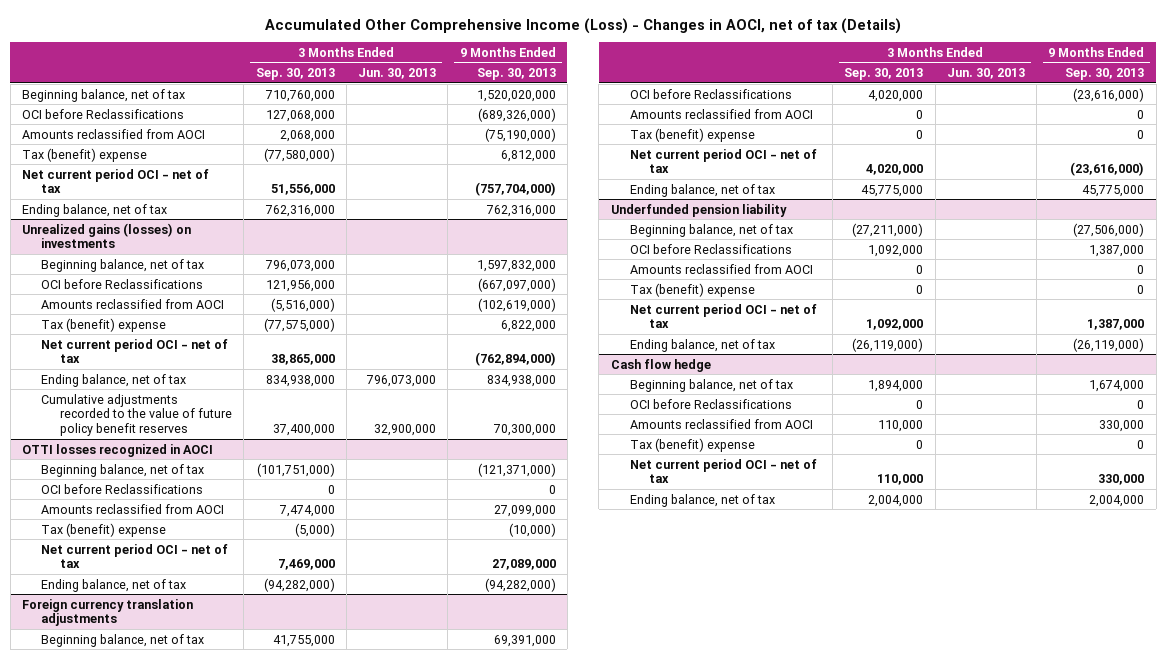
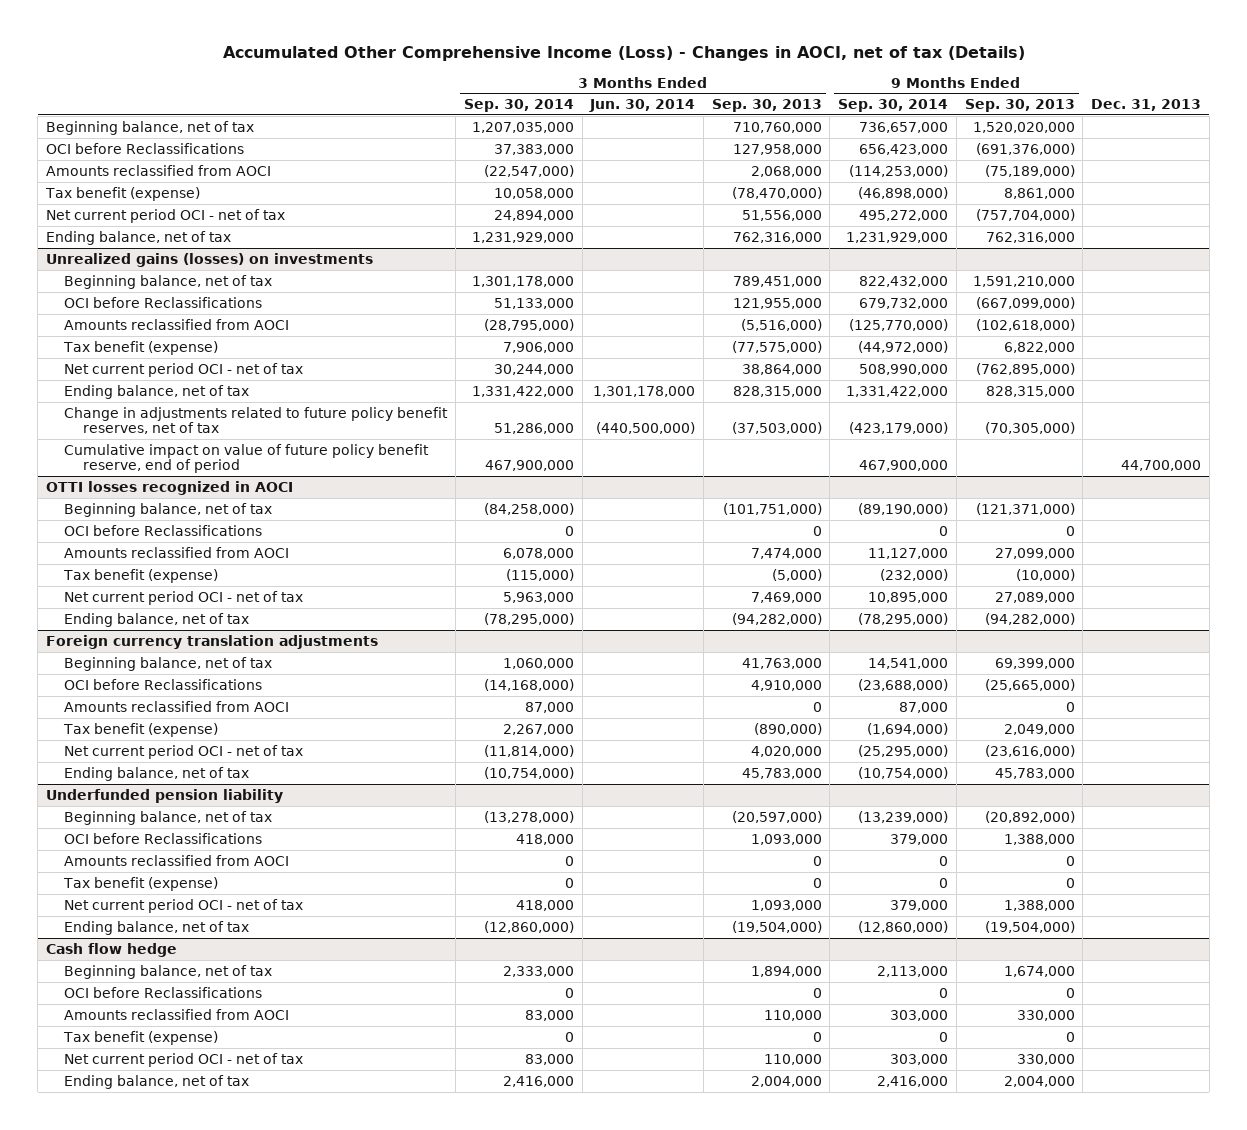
[358,68,437,80] Jun. 30, 2013 -> none
none -> [463,99,574,113] Sep. 30, 2014
none -> [589,99,696,113] Jun. 30, 2014
none -> [838,99,949,113] Sep. 30, 2014
none -> [1091,99,1202,112] Dec. 31, 2013
[265,109,335,122] 127,068,000 -> [732,143,822,155] 127,958,000
[477,107,556,122] (689,326,000) -> [975,142,1075,155] (691,376,000)
[484,127,556,142] (75,190,000) -> [984,164,1075,177] (75,189,000)
[21,147,147,162] Tax (benefit) expense -> [44,186,200,201] Tax benefit (expense)
[263,147,335,162] (77,580,000) -> [731,186,822,199] (78,470,000)
[500,149,556,162] 6,812,000 -> [1003,187,1075,199] 8,861,000
[264,259,335,272] 796,073,000 -> [732,275,822,287] 789,451,000
[476,259,556,272] 1,597,832,000 -> [972,275,1075,287] 1,591,210,000
[265,279,335,292] 121,956,000 -> [732,297,822,309] 121,955,000
[477,277,556,292] (667,097,000) -> [975,296,1075,309] (667,099,000)
[477,297,556,312] (102,619,000) -> [975,318,1075,331] (102,618,000)
[41,317,167,332] Tax (benefit) expense -> [63,340,219,355] Tax benefit (expense)
[270,354,335,366] 38,865,000 -> [741,363,822,375] 38,864,000
[474,352,556,367] (762,894,000) -> [975,362,1075,375] (762,895,000)
[265,374,335,387] 834,938,000 -> [732,385,822,397] 828,315,000
[486,374,556,387] 834,938,000 -> [985,385,1075,397] 828,315,000
[41,393,233,437] Cumulative adjustments recorded to the value of future policy benefit reserves -> [64,406,449,435] Change in adjustments related to future policy benefit reserves, net of tax
[272,424,335,437] 37,400,000 -> [731,422,822,435] (37,503,000)
[492,424,556,437] 70,300,000 -> [984,422,1075,435] (70,305,000)
none -> [64,443,430,474] Cumulative impact on value of future policy benefit reserve, end of period
[41,522,167,537] Tax (benefit) expense -> [63,568,219,583] Tax benefit (expense)
[272,634,335,647] 41,755,000 -> [741,657,822,669] 41,763,000
[493,634,556,647] 69,391,000 -> [994,657,1075,669] 69,399,000
[868,89,924,102] 4,020,000 -> [750,679,822,691] 4,910,000
[1073,87,1145,102] (23,616,000) -> [984,678,1075,691] (25,665,000)
[629,127,755,142] Tax (benefit) expense -> [63,722,219,737] Tax benefit (expense)
[916,129,924,139] 0 -> [753,722,822,735] (890,000)
[1137,129,1145,139] 0 -> [1003,723,1075,735] 2,049,000
[861,184,924,197] 45,775,000 -> [741,767,822,779] 45,783,000
[1082,184,1145,197] 45,775,000 -> [994,767,1075,779] 45,783,000
[852,222,924,237] (27,211,000) -> [731,810,822,823] (20,597,000)
[1073,222,1145,237] (27,506,000) -> [984,810,1075,823] (20,892,000)
[868,244,924,257] 1,092,000 -> [750,833,822,845] 1,093,000
[1089,244,1145,257] 1,387,000 -> [1003,833,1075,845] 1,388,000
[629,282,755,297] Tax (benefit) expense -> [63,876,219,891] Tax benefit (expense)
[866,319,924,331] 1,092,000 -> [750,899,822,911] 1,093,000
[1087,319,1145,331] 1,387,000 -> [1003,899,1075,911] 1,388,000
[852,337,924,352] (26,119,000) -> [731,920,822,933] (19,504,000)
[1073,337,1145,352] (26,119,000) -> [984,920,1075,933] (19,504,000)
[629,437,755,452] Tax (benefit) expense -> [63,1030,219,1045] Tax benefit (expense)

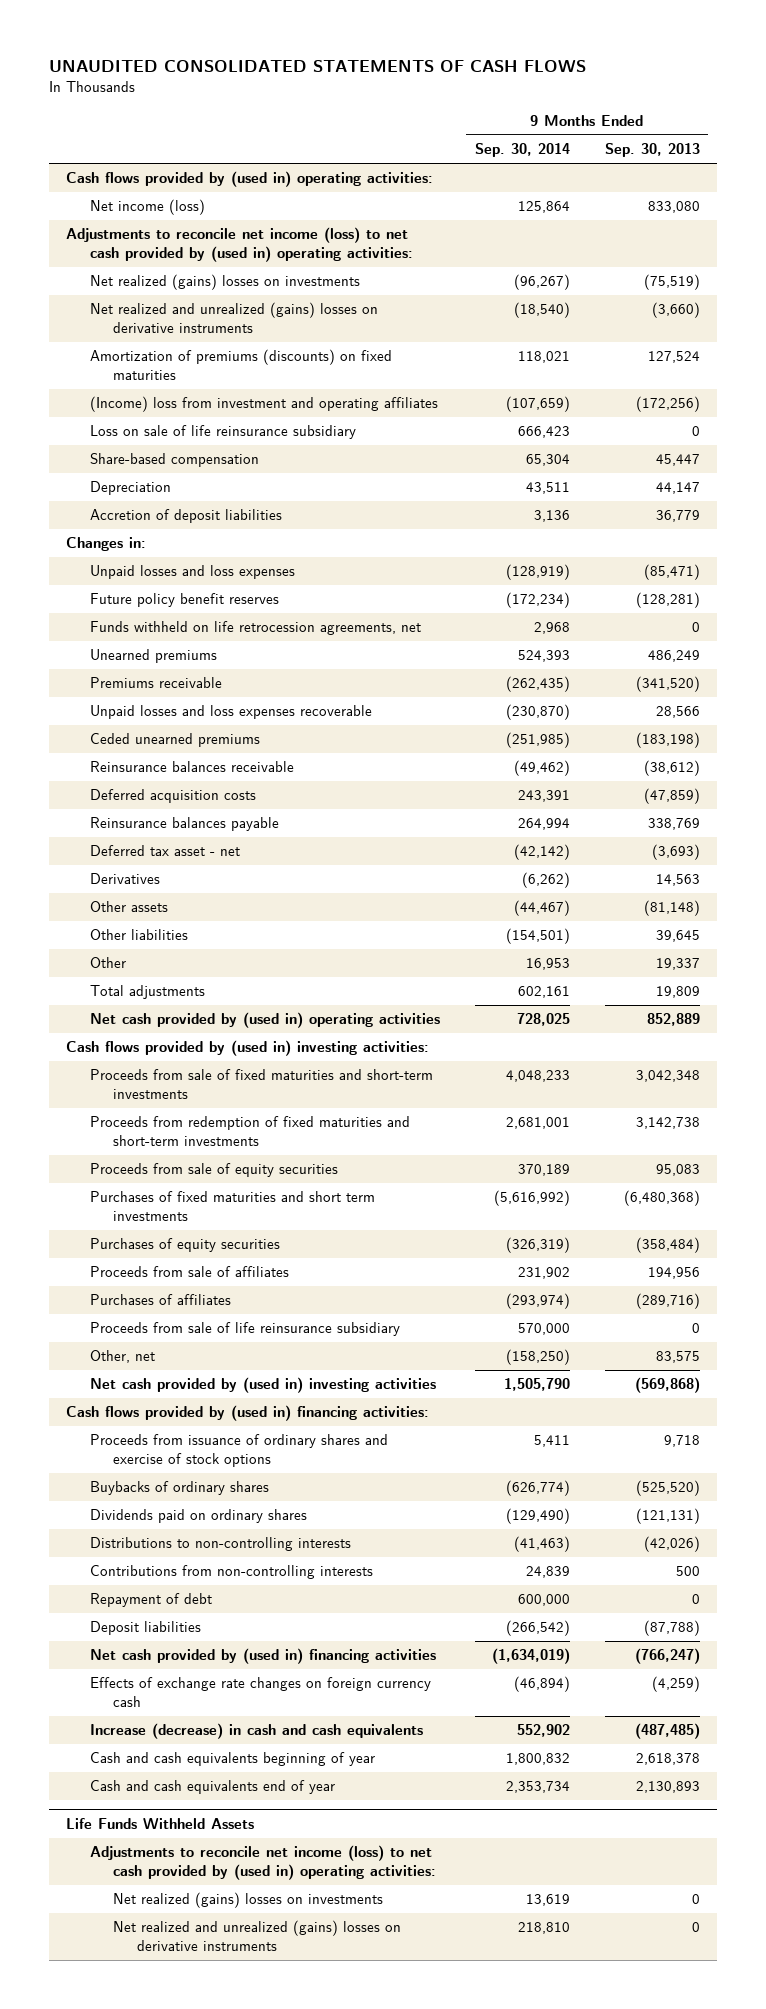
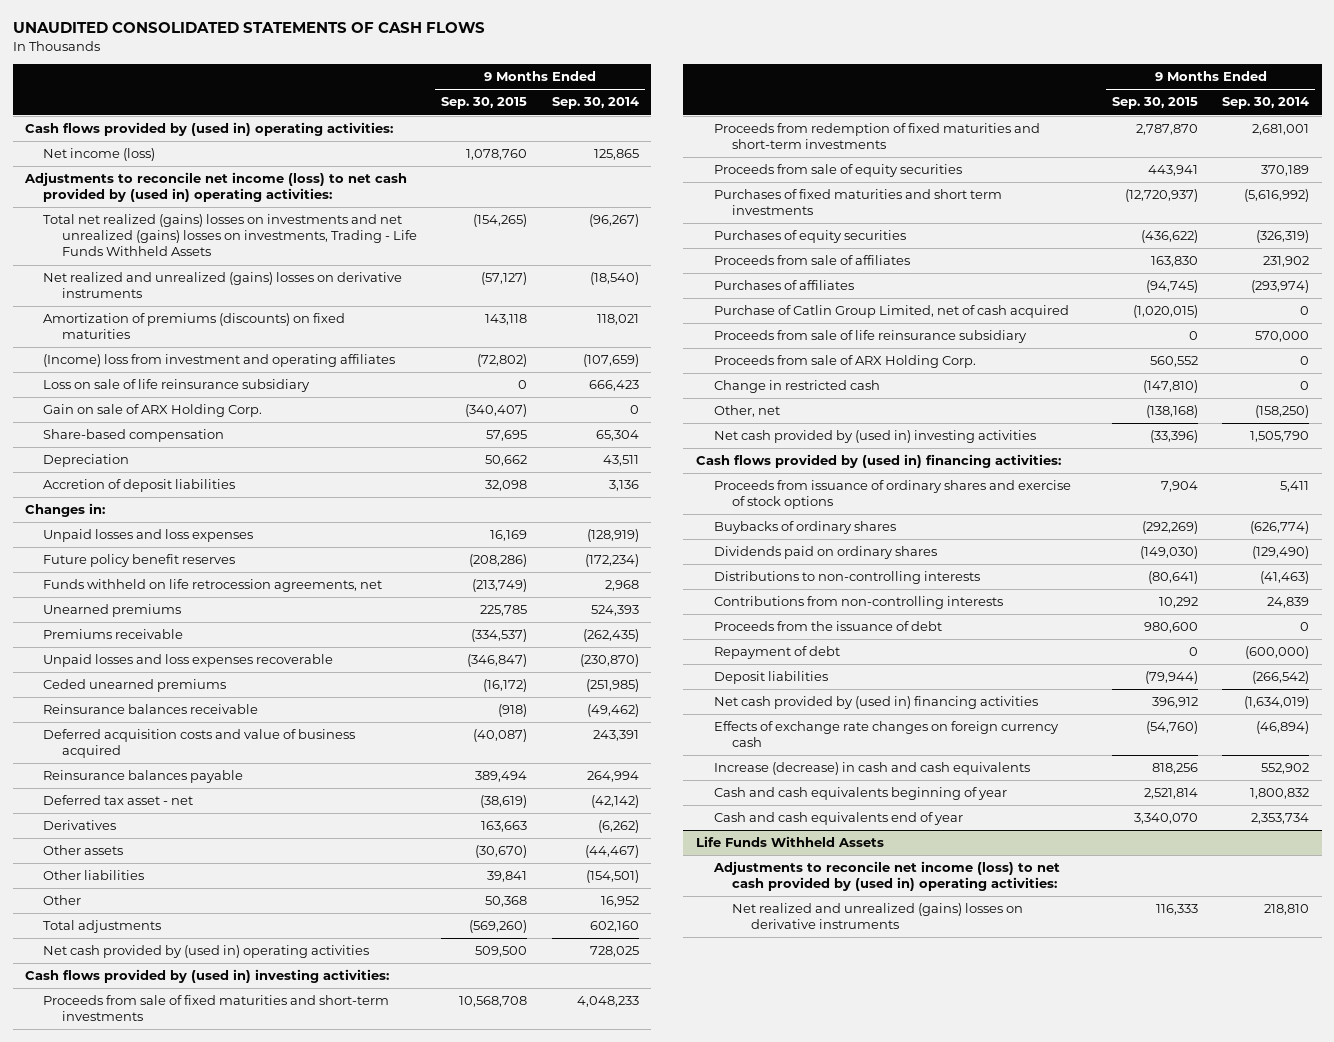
[604,143,700,158] Sep. 30, 2013 -> none
none -> [441,97,528,110] Sep. 30, 2015
[517,201,570,214] 125,864 -> [593,149,639,161] 125,865
[89,274,360,291] Net realized (gains) losses on investments -> [43,214,417,257] Total net realized (gains) losses on investments and net unrealized (gains) losses on investments, Trading - Life Funds Withheld Assets
none -> [43,404,263,418] Gain on sale of ARX Holding Corp.
[89,789,256,804] Deferred acquisition costs -> [43,729,356,759] Deferred acquisition costs and value of business acquired
[525,958,570,971] 16,953 -> [600,896,639,908] 16,952
[517,986,570,999] 602,161 -> [589,921,639,933] 602,160
none -> [713,305,1069,319] Purchase of Catlin Group Limited, net of cash acquired
none -> [713,355,976,369] Proceeds from sale of ARX Holding Corp.
none -> [713,380,880,394] Change in restricted cash
none -> [713,621,942,632] Proceeds from the issuance of debt
[517,1594,570,1607] 600,000 -> [1245,646,1310,660] (600,000)
[113,1892,384,1909] Net realized (gains) losses on investments -> none

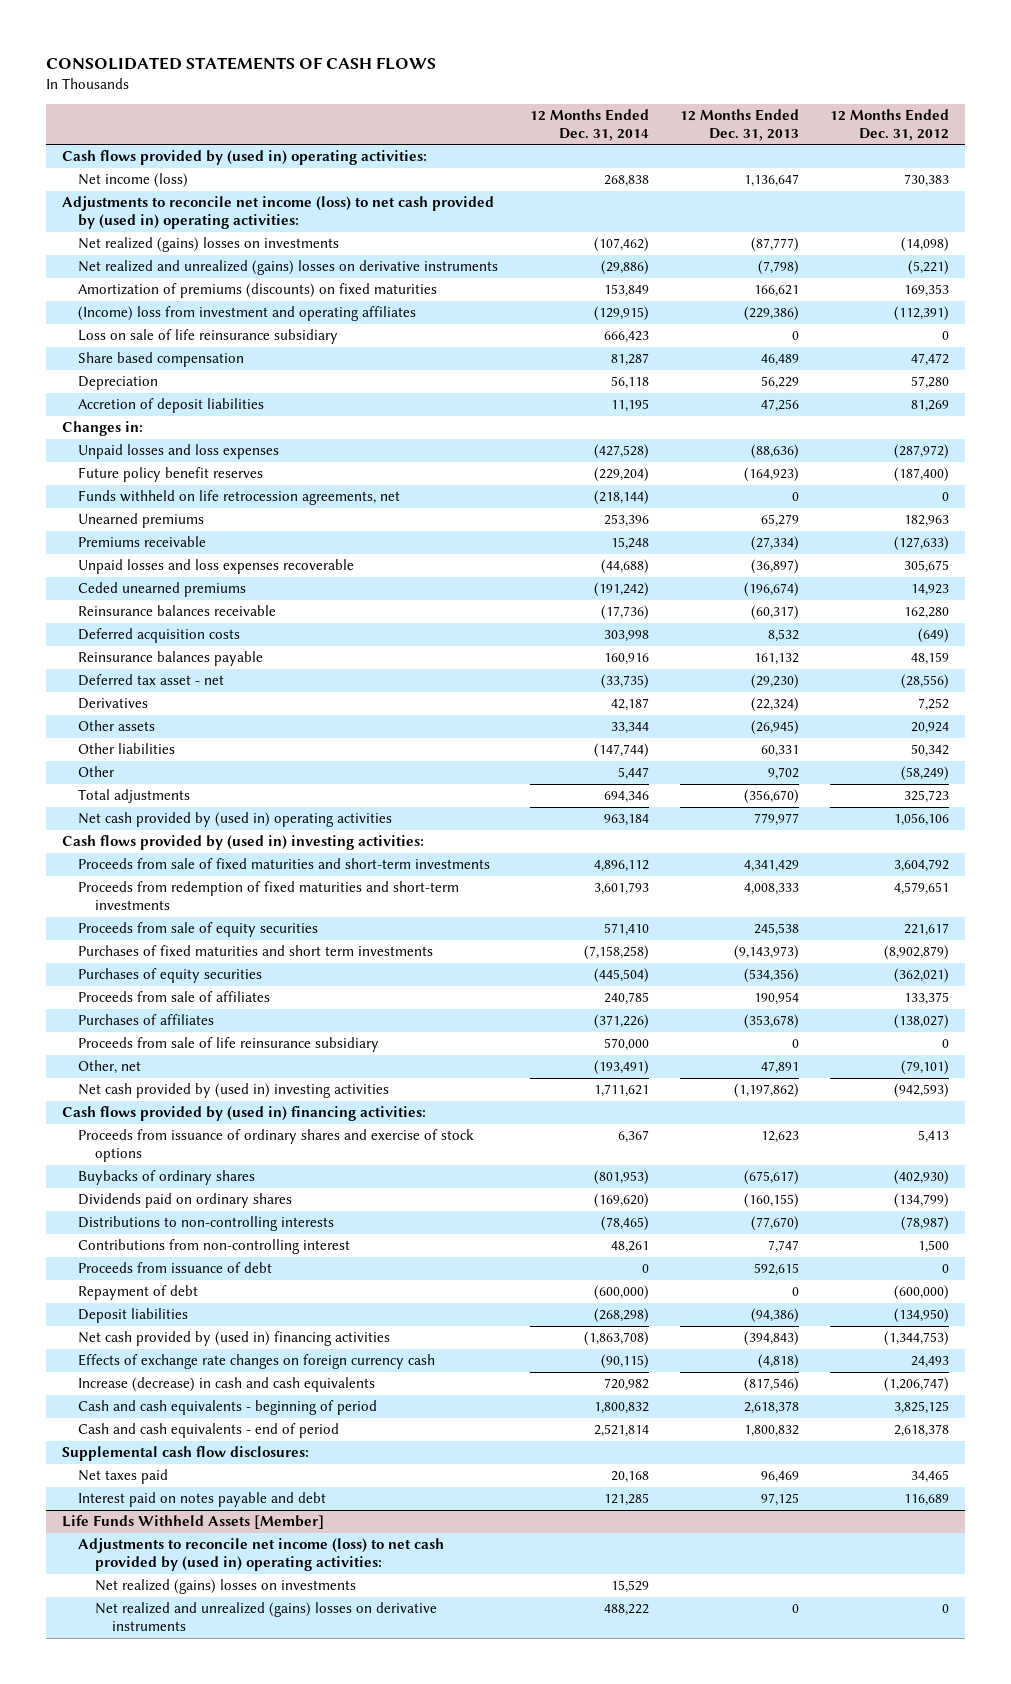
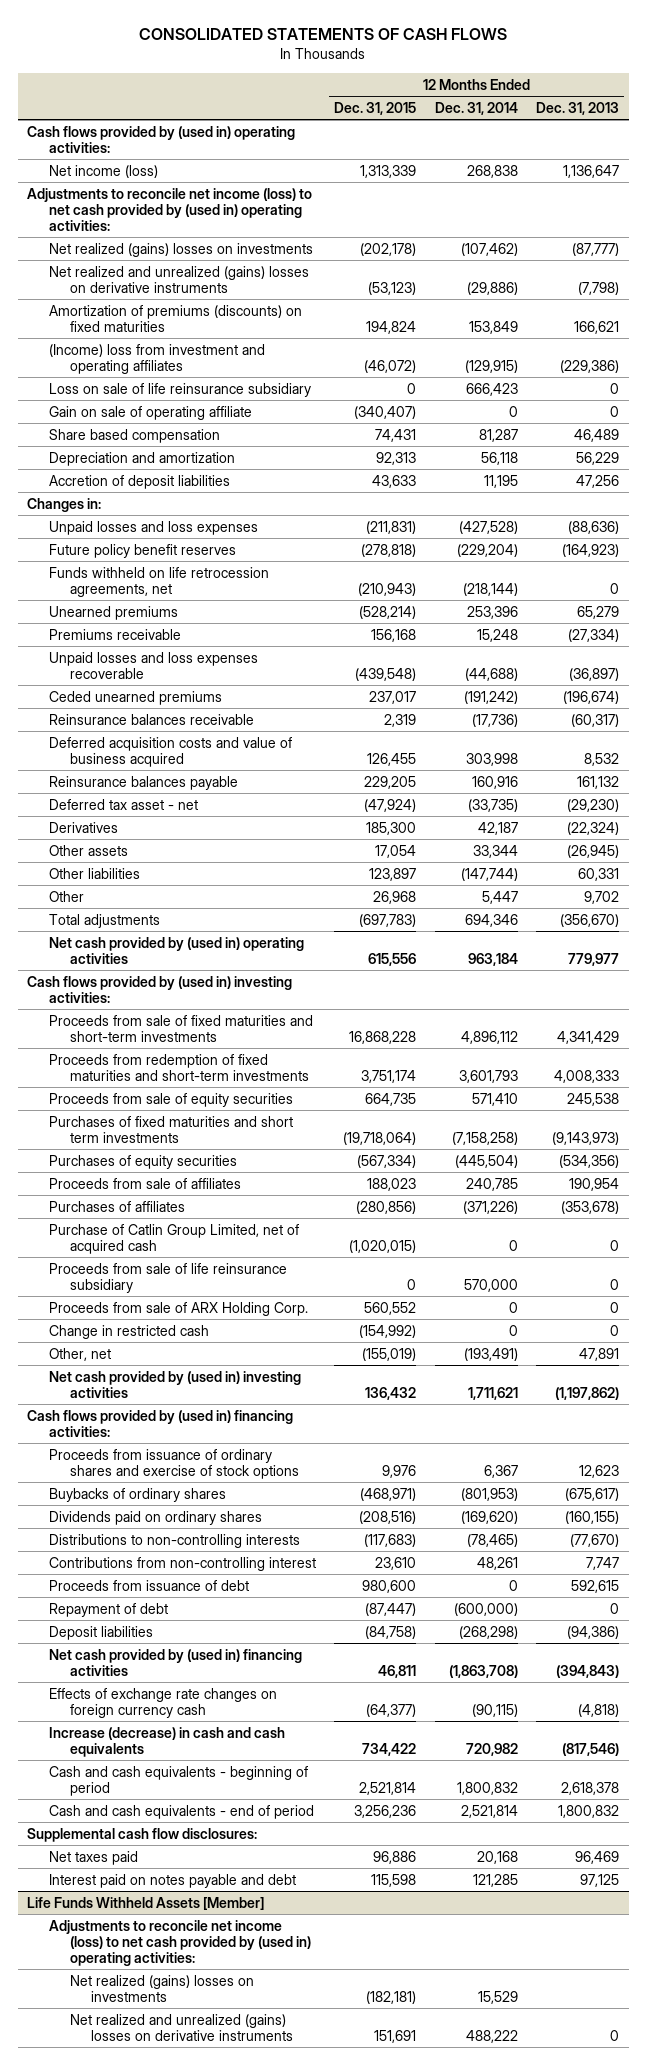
[830,108,950,141] 12 Months Ended Dec. 31, 2012 -> none
none -> [334,101,417,115] Dec. 31, 2015
none -> [48,405,252,420] Gain on sale of operating affiliate
[78,376,159,391] Depreciation -> [48,451,235,466] Depreciation and amortization
[78,628,241,644] Deferred acquisition costs -> [48,736,292,767] Deferred acquisition costs and value of business acquired
none -> [48,1223,299,1254] Purchase of Catlin Group Limited, net of acquired cash
none -> [48,1301,308,1316] Proceeds from sale of ARX Holding Corp.
none -> [48,1324,209,1339] Change in restricted cash

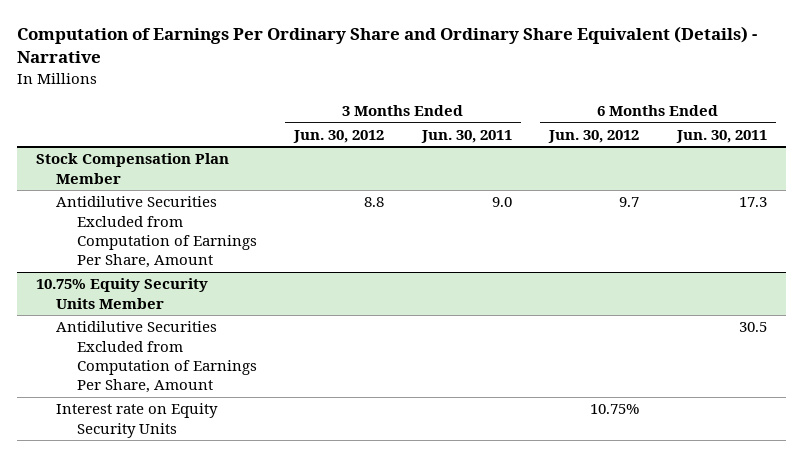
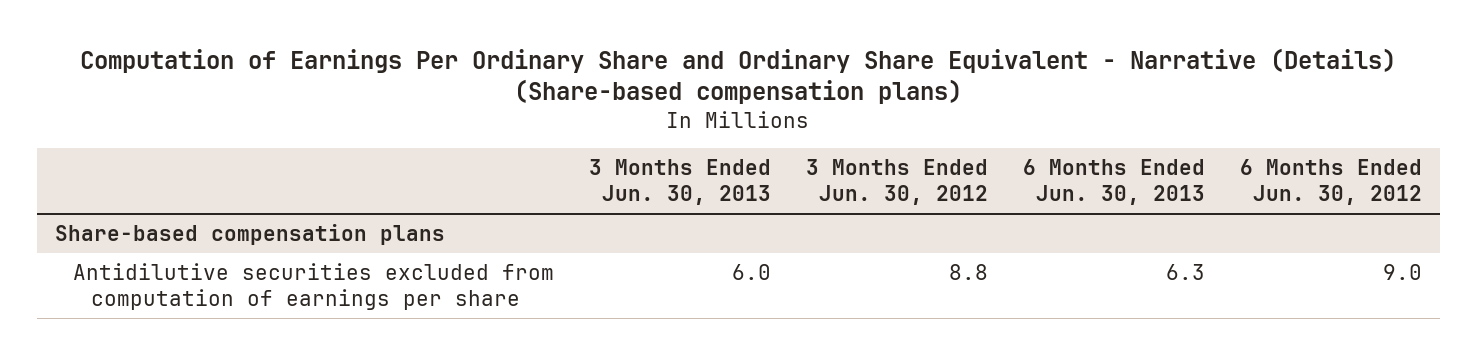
[16,26,757,64] Computation of Earnings Per Ordinary Share and Ordinary Share Equivalent (Details) - Narrative -> [80,47,1397,105] Computation of Earnings Per Ordinary Share and Ordinary Share Equivalent - Narrative (Details) (Share-based compensation plans)
[420,129,512,143] Jun. 30, 2011 -> none
[675,129,767,143] Jun. 30, 2011 -> none
none -> [589,158,772,206] 3 Months Ended Jun. 30, 2013
none -> [1023,158,1206,206] 6 Months Ended Jun. 30, 2013
[35,153,229,184] Stock Compensation Plan Member -> none
[35,278,208,309] 10.75% Equity Security Units Member -> none
[56,321,257,394] Antidilutive Securities Excluded from Computation of Earnings Per Share, Amount -> none
[56,403,219,438] Interest rate on Equity Security Units -> none
none -> [54,223,445,245] Share-based compensation plans
[56,196,257,269] Antidilutive Securities Excluded from Computation of Earnings Per Share, Amount -> [72,262,554,311] Antidilutive securities excluded from computation of earnings per share
[619,197,640,208] 9.7 -> [1383,263,1423,280] 9.0

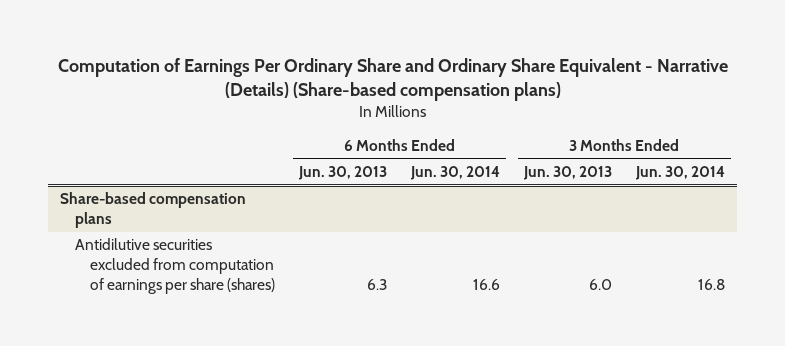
[806,158,989,206] 3 Months Ended Jun. 30, 2012 -> none
[1240,158,1423,206] 6 Months Ended Jun. 30, 2012 -> none
none -> [410,166,501,181] Jun. 30, 2014
none -> [634,166,725,181] Jun. 30, 2014
[72,262,554,311] Antidilutive securities excluded from computation of earnings per share -> [75,238,276,295] Antidilutive securities excluded from computation of earnings per share (shares)

